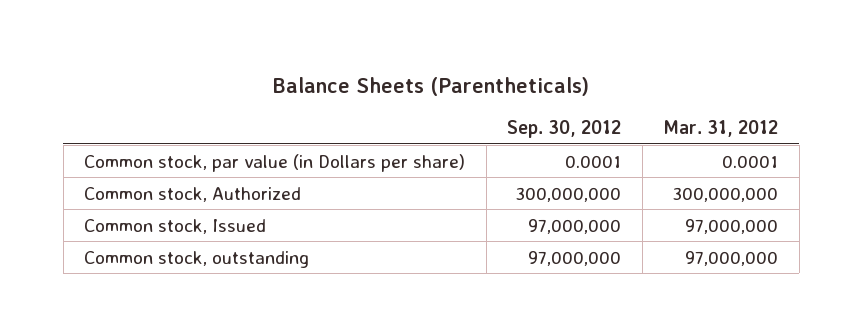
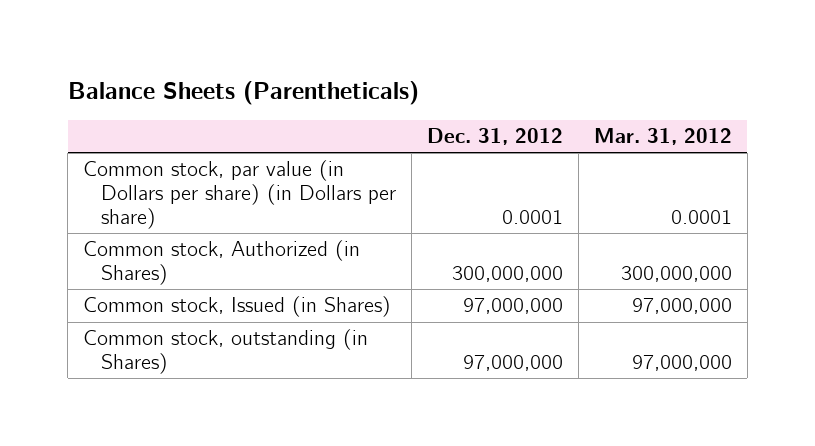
[507,120,622,139] Sep. 30, 2012 -> none
none -> [426,127,563,145] Dec. 31, 2012
[84,153,466,172] Common stock, par value (in Dollars per share) -> [83,160,396,229] Common stock, par value (in Dollars per share) (in Dollars per share)
[84,186,302,202] Common stock, Authorized -> [83,240,361,286] Common stock, Authorized (in Shares)
[84,218,267,234] Common stock, Issued -> [83,296,392,318] Common stock, Issued (in Shares)
[84,250,310,268] Common stock, outstanding -> [83,329,369,375] Common stock, outstanding (in Shares)

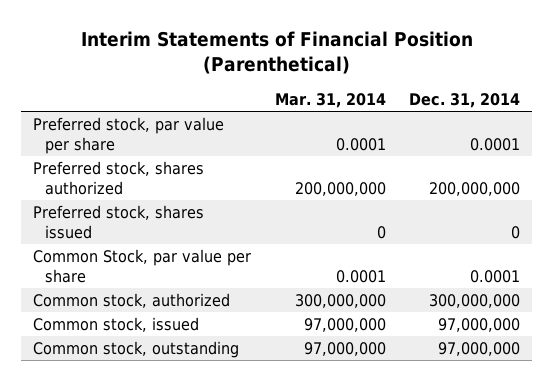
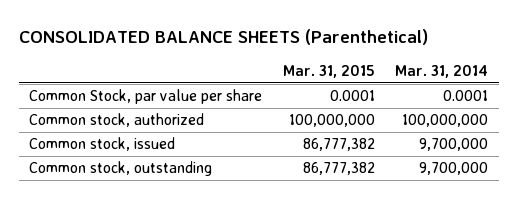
[80,31,473,74] Interim Statements of Financial Position (Parenthetical) -> [19,29,429,46] CONSOLIDATED BALANCE SHEETS (Parenthetical)
[409,92,521,108] Dec. 31, 2014 -> none
none -> [282,65,375,79] Mar. 31, 2015
[33,117,225,154] Preferred stock, par value per share -> none
[33,161,205,195] Preferred stock, shares authorized -> none
[33,205,205,239] Preferred stock, shares issued -> none
[294,294,386,309] 300,000,000 -> [402,114,489,128] 100,000,000
[303,318,386,333] 97,000,000 -> [419,138,489,152] 9,700,000
[303,342,386,357] 97,000,000 -> [419,162,489,176] 9,700,000

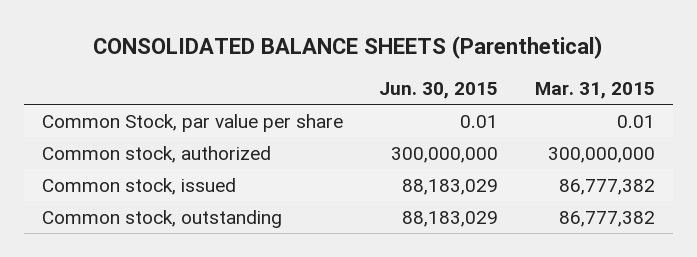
[395,65,489,79] Mar. 31, 2014 -> none
none -> [379,82,499,100] Jun. 30, 2015
[329,90,375,102] 0.0001 -> [616,114,655,128] 0.01
[288,114,375,128] 100,000,000 -> [547,146,655,163] 300,000,000

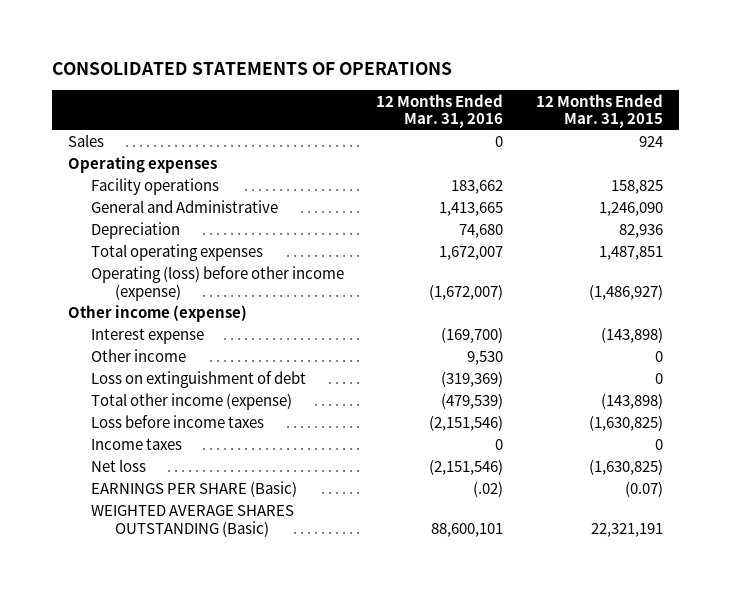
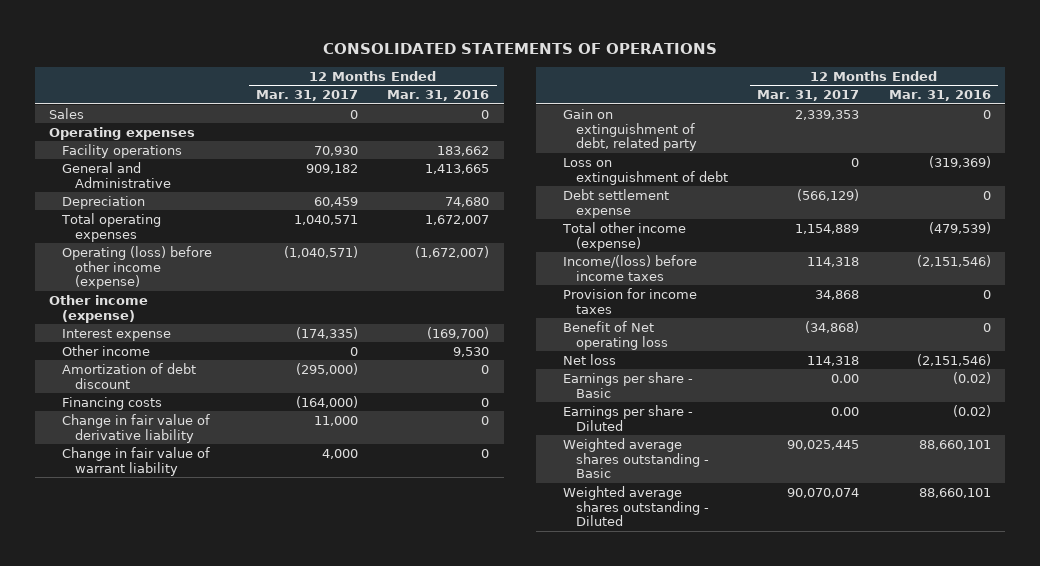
[535,93,663,129] 12 Months Ended Mar. 31, 2015 -> none
none -> [256,90,359,102] Mar. 31, 2017
none -> [61,362,196,389] Amortization of debt discount
none -> [61,396,162,410] Financing costs
none -> [61,413,210,443] Change in fair value of derivative liability
none -> [61,446,210,476] Change in fair value of warrant liability
none -> [563,108,697,152] Gain on extinguishment of debt, related party
none -> [563,188,670,218] Debt settlement expense
[91,415,265,429] Loss before income taxes -> [563,254,698,281] Income/(loss) before income taxes
[91,438,183,451] Income taxes -> [563,287,698,314] Provision for income taxes
none -> [563,320,668,350] Benefit of Net operating loss
[91,481,298,498] EARNINGS PER SHARE (Basic) -> [563,371,694,398] Earnings per share - Basic
[473,481,504,498] (.02) -> [952,371,991,384] (0.02)
none -> [563,404,694,431] Earnings per share - Diluted
[91,505,295,537] WEIGHTED AVERAGE SHARES OUTSTANDING (Basic) -> [563,437,709,479] Weighted average shares outstanding - Basic
[431,522,504,537] 88,600,101 -> [918,439,991,450] 88,660,101
none -> [563,485,709,527] Weighted average shares outstanding - Diluted

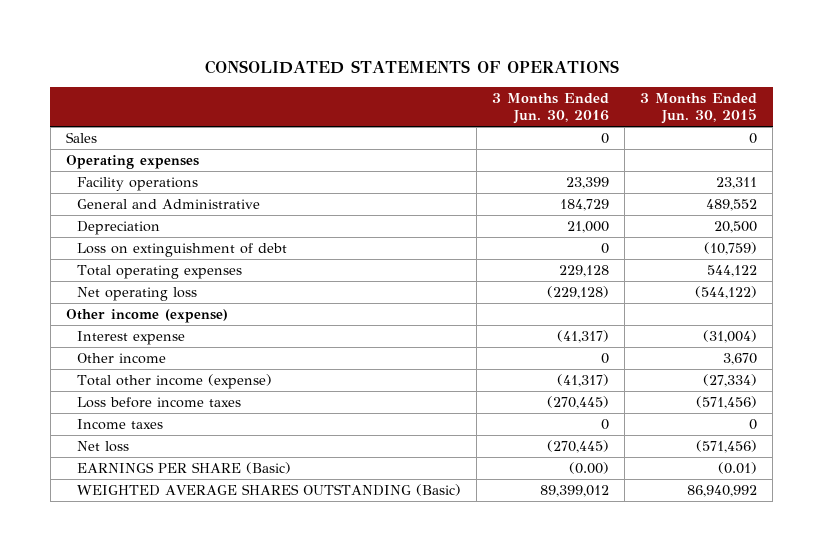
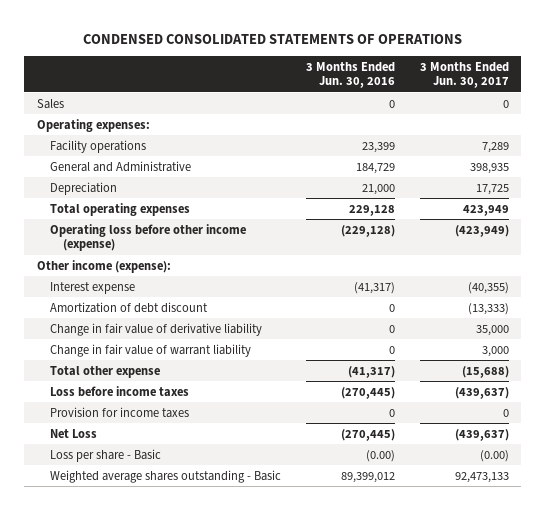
[204,59,619,74] CONSOLIDATED STATEMENTS OF OPERATIONS -> [82,33,462,44] CONDENSED CONSOLIDATED STATEMENTS OF OPERATIONS
[640,92,758,125] 3 Months Ended Jun. 30, 2015 -> none
none -> [419,61,509,89] 3 Months Ended Jun. 30, 2017
[65,154,199,169] Operating expenses -> [36,118,150,132] Operating expenses:
[77,242,288,257] Loss on extinguishment of debt -> none
[77,286,198,301] Net operating loss -> [49,223,246,252] Operating loss before other income (expense)
[65,308,228,323] Other income (expense) -> [36,259,171,273] Other income (expense):
[77,352,167,364] Other income -> none
none -> [49,301,208,313] Amortization of debt discount
none -> [49,322,262,336] Change in fair value of derivative liability
none -> [49,343,251,357] Change in fair value of warrant liability
[77,373,273,389] Total other income (expense) -> [49,365,160,378] Total other expense
[77,418,164,430] Income taxes -> [49,406,189,418] Provision for income taxes
[77,440,130,452] Net loss -> [49,428,97,438] Net Loss
[77,461,292,474] EARNINGS PER SHARE (Basic) -> [49,448,161,462] Loss per share - Basic
[77,483,462,496] WEIGHTED AVERAGE SHARES OUTSTANDING (Basic) -> [49,469,281,483] Weighted average shares outstanding - Basic

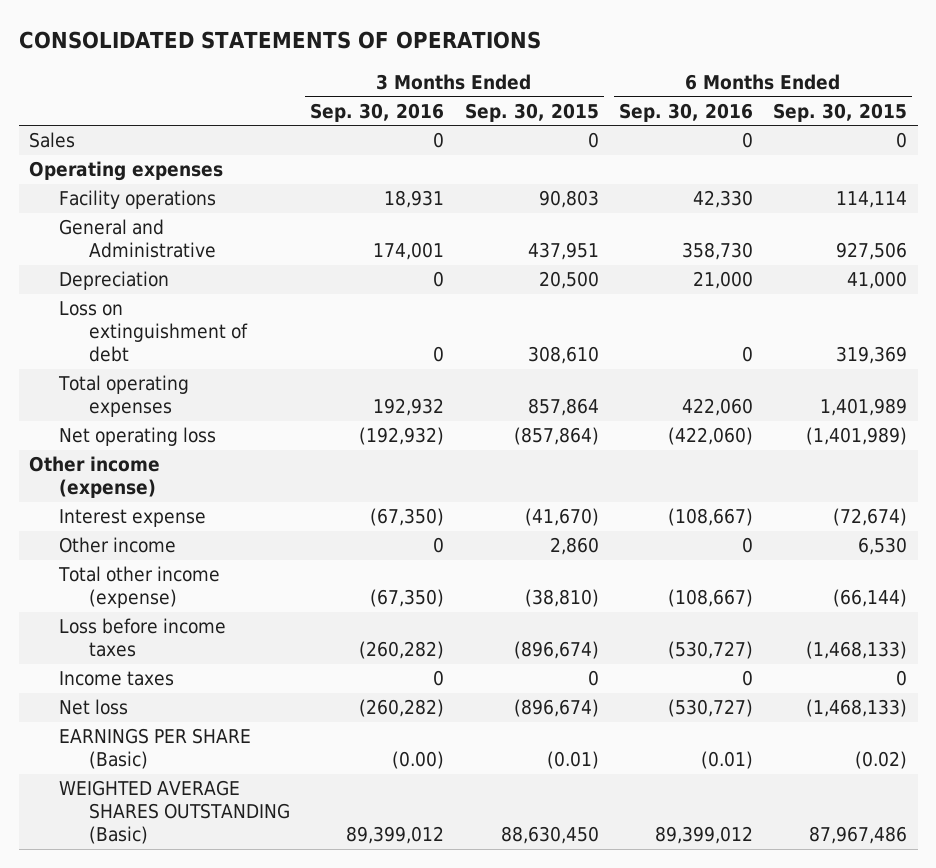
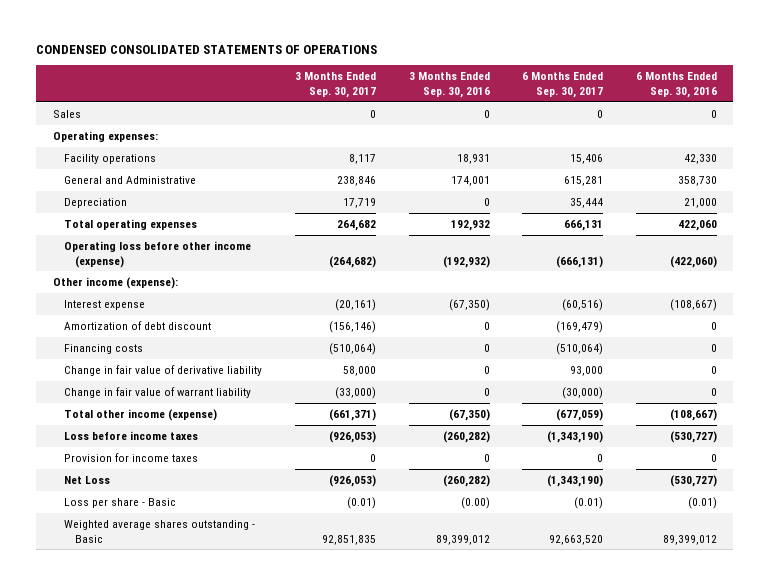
[18,31,541,50] CONSOLIDATED STATEMENTS OF OPERATIONS -> [36,44,378,54] CONDENSED CONSOLIDATED STATEMENTS OF OPERATIONS
[464,102,599,122] Sep. 30, 2015 -> none
[773,102,908,122] Sep. 30, 2015 -> none
none -> [294,72,376,98] 3 Months Ended Sep. 30, 2017
none -> [522,72,604,98] 6 Months Ended Sep. 30, 2017
[28,161,223,182] Operating expenses -> [52,130,158,142] Operating expenses:
[58,301,248,363] Loss on extinguishment of debt -> none
[58,427,216,447] Net operating loss -> [64,240,252,268] Operating loss before other income (expense)
[28,456,160,499] Other income (expense) -> [52,276,178,289] Other income (expense):
[58,537,176,554] Other income -> none
none -> [64,320,212,330] Amortization of debt discount
none -> [64,343,144,354] Financing costs
none -> [64,364,263,376] Change in fair value of derivative liability
none -> [64,386,252,398] Change in fair value of warrant liability
[58,671,174,687] Income taxes -> [64,452,199,462] Provision for income taxes
[58,699,128,716] Net loss -> [64,475,111,484] Net Loss
[58,728,251,770] EARNINGS PER SHARE (Basic) -> [64,497,177,508] Loss per share - Basic
[58,780,290,845] WEIGHTED AVERAGE SHARES OUTSTANDING (Basic) -> [64,519,256,543] Weighted average shares outstanding - Basic

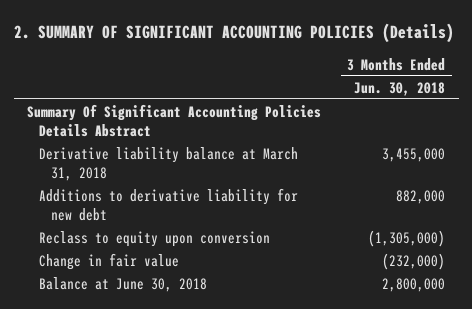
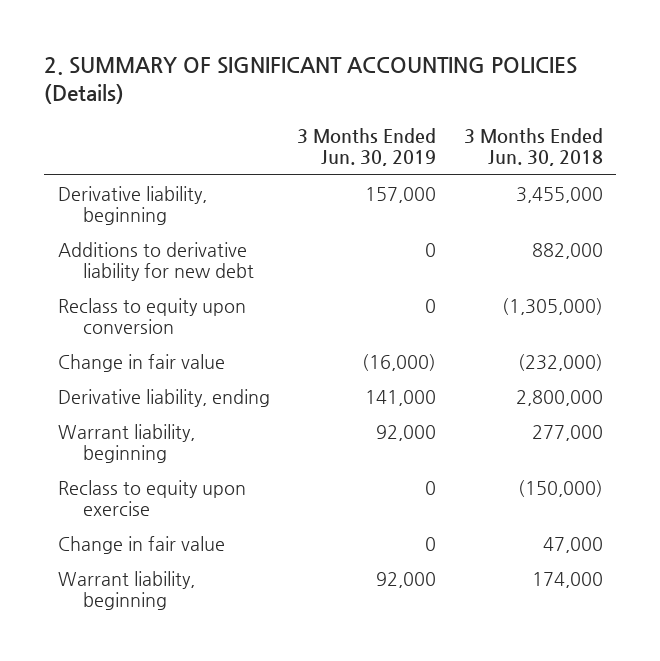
none -> [297,128,437,167] 3 Months Ended Jun. 30, 2019
[27,103,322,137] Summary Of Significant Accounting Policies Details Abstract -> none
[38,146,298,181] Derivative liability balance at March 31, 2018 -> [57,185,207,226] Derivative liability, beginning
[38,276,207,292] Balance at June 30, 2018 -> [57,388,270,407] Derivative liability, ending
none -> [57,423,195,464] Warrant liability, beginning
none -> [57,479,246,517] Reclass to equity upon exercise
none -> [57,535,225,554] Change in fair value
none -> [57,570,195,611] Warrant liability, beginning

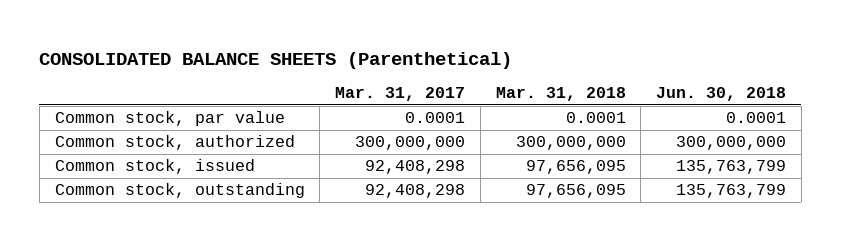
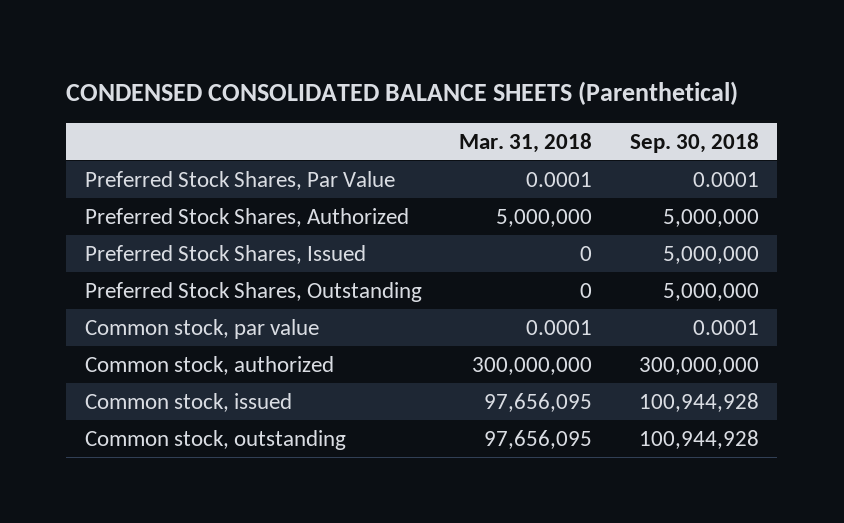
[39,51,513,69] CONSOLIDATED BALANCE SHEETS (Parenthetical) -> [66,80,739,105] CONDENSED CONSOLIDATED BALANCE SHEETS (Parenthetical)
[335,87,466,102] Mar. 31, 2017 -> none
[656,87,787,102] Jun. 30, 2018 -> none
none -> [629,132,759,153] Sep. 30, 2018
none -> [84,170,395,190] Preferred Stock Shares, Par Value
none -> [84,207,409,227] Preferred Stock Shares, Authorized
none -> [84,244,366,264] Preferred Stock Shares, Issued
none -> [84,281,422,302] Preferred Stock Shares, Outstanding

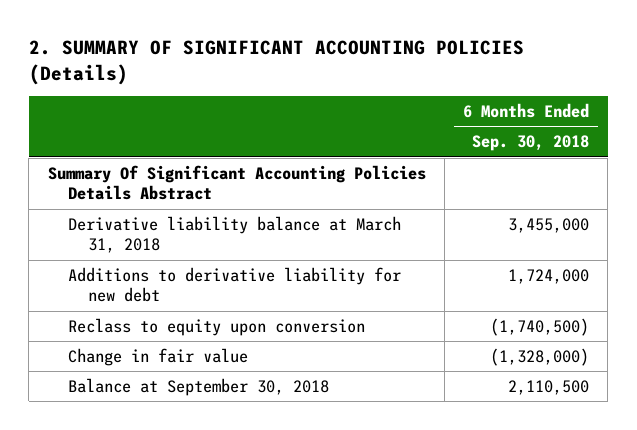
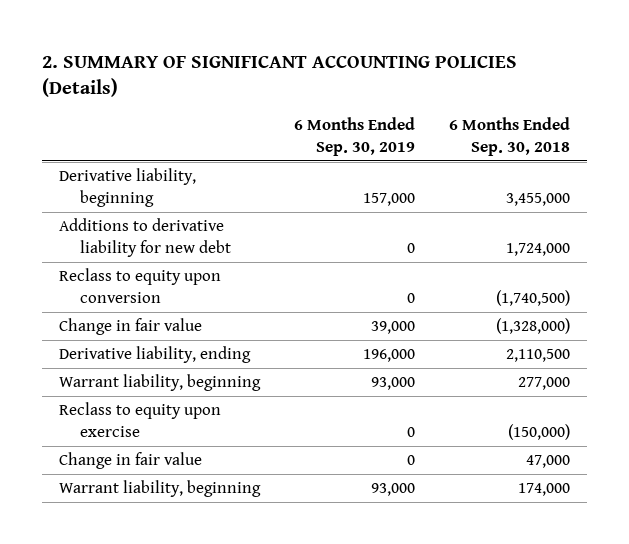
none -> [293,117,415,157] 6 Months Ended Sep. 30, 2019
[47,164,426,201] Summary Of Significant Accounting Policies Details Abstract -> none
[67,215,401,254] Derivative liability balance at March 31, 2018 -> [58,168,196,207] Derivative liability, beginning
[67,377,329,396] Balance at September 30, 2018 -> [58,346,251,364] Derivative liability, ending
none -> [58,374,261,392] Warrant liability, beginning
none -> [58,402,221,437] Reclass to equity upon exercise
none -> [58,452,202,470] Change in fair value
none -> [58,480,261,498] Warrant liability, beginning

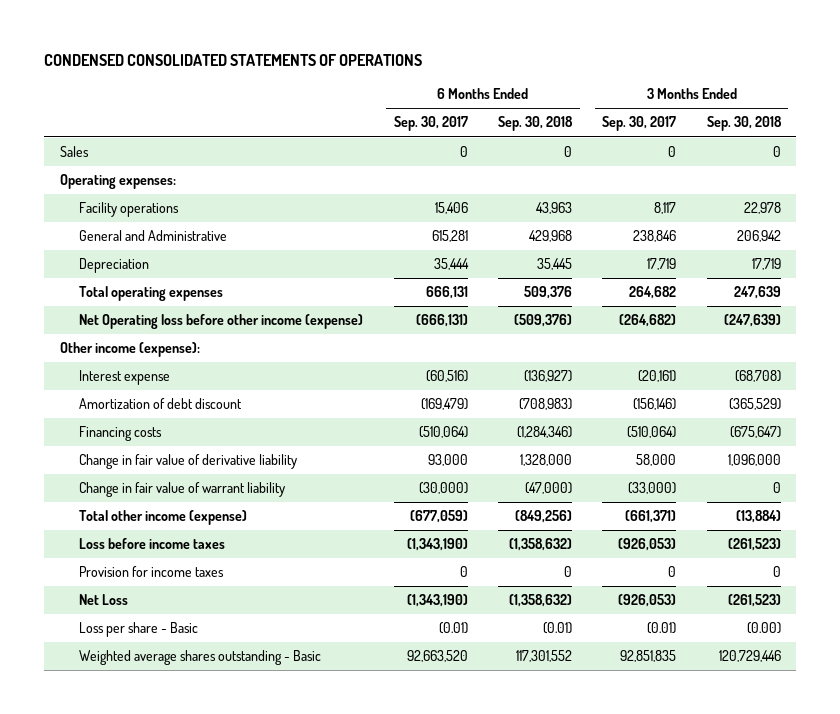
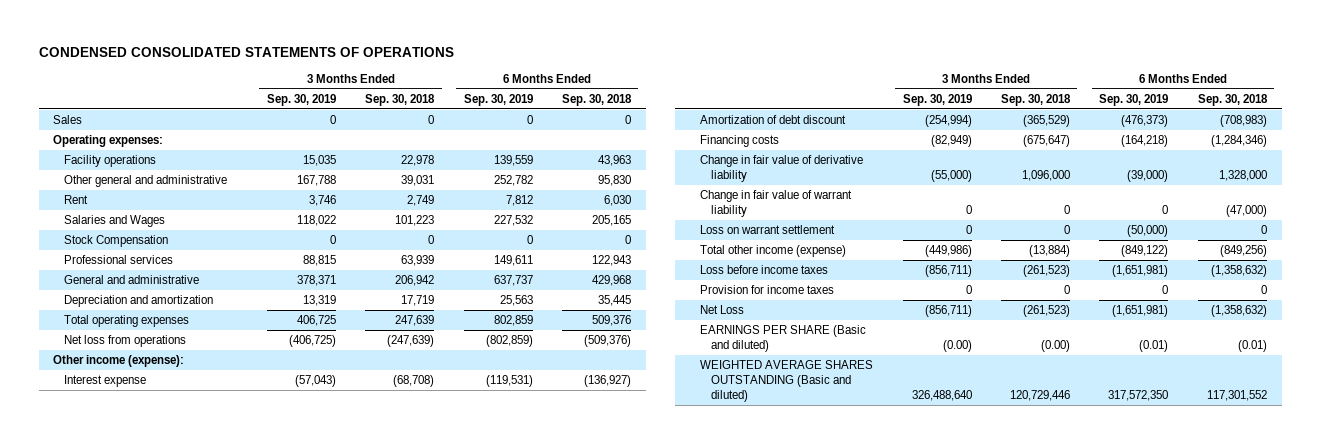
[393,116,468,132] Sep. 30, 2017 -> none
[602,116,677,132] Sep. 30, 2017 -> none
none -> [266,93,336,106] Sep. 30, 2019
none -> [463,93,533,106] Sep. 30, 2019
none -> [64,175,228,188] Other general and administrative
none -> [64,195,89,205] Rent
none -> [64,215,166,228] Salaries and Wages
none -> [64,235,169,248] Stock Compensation
none -> [64,255,174,265] Professional services
[79,230,228,242] General and Administrative -> [64,275,200,285] General and administrative
[79,258,150,274] Depreciation -> [64,295,214,308] Depreciation and amortization
[79,314,364,330] Net Operating loss before other income (expense) -> [64,335,187,348] Net loss from operations
none -> [700,225,836,235] Loss on warrant settlement
[79,622,199,638] Loss per share - Basic -> none
none -> [700,325,867,353] EARNINGS PER SHARE (Basic and diluted)
[79,650,322,666] Weighted average shares outstanding - Basic -> [700,360,874,403] WEIGHTED AVERAGE SHARES OUTSTANDING (Basic and diluted)

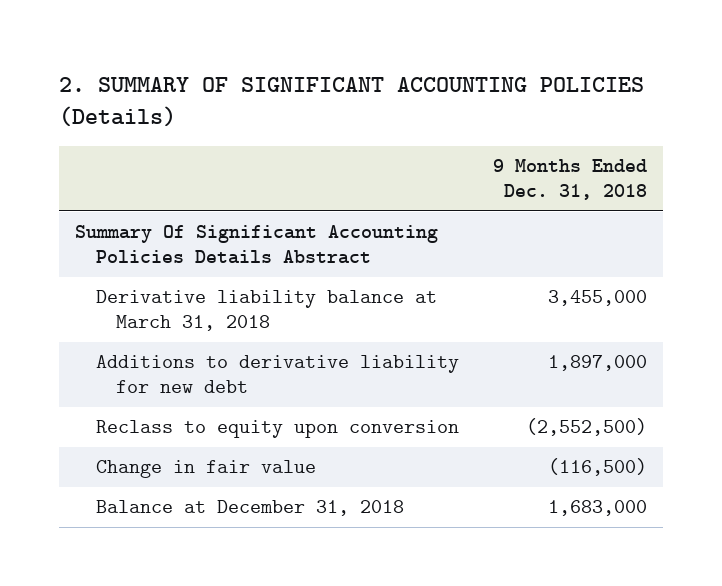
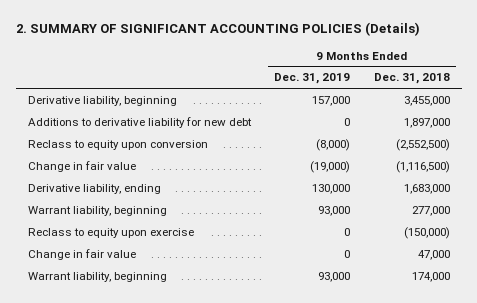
none -> [274,73,351,85] Dec. 31, 2019
[75,225,439,265] Summary Of Significant Accounting Policies Details Abstract -> none
[95,290,437,332] Derivative liability balance at March 31, 2018 -> [27,95,177,106] Derivative liability, beginning
[547,458,647,477] (116,500) -> [395,160,450,173] (1,116,500)
[95,500,404,517] Balance at December 31, 2018 -> [27,183,161,194] Derivative liability, ending
none -> [27,205,167,216] Warrant liability, beginning
none -> [27,227,194,238] Reclass to equity upon exercise
none -> [27,248,136,260] Change in fair value
none -> [27,271,167,282] Warrant liability, beginning

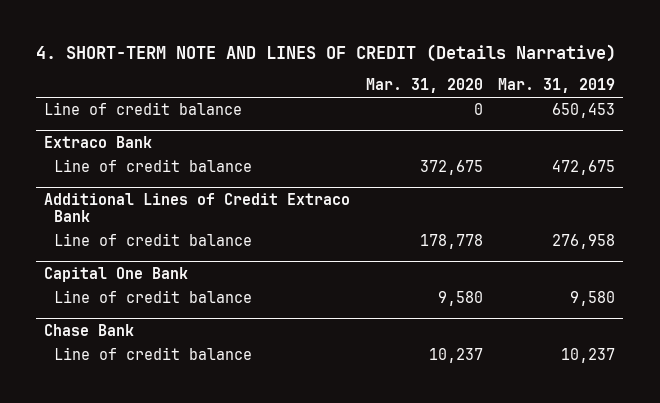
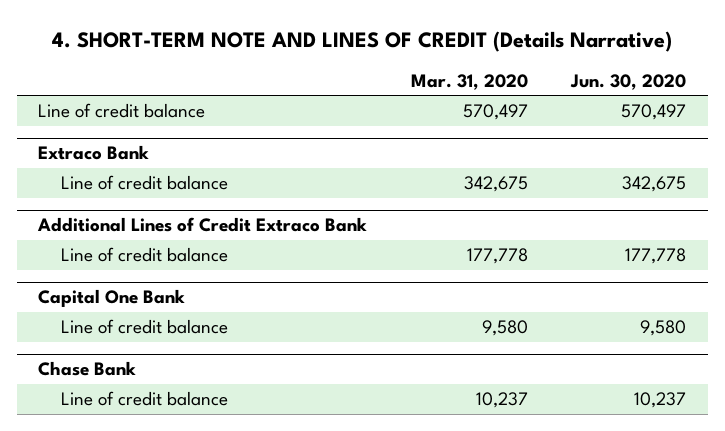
[498,78,616,94] Mar. 31, 2019 -> none
none -> [570,73,687,90] Jun. 30, 2020
[473,103,483,116] 0 -> [462,104,528,121] 570,497
[419,160,483,176] 372,675 -> [463,176,528,193] 342,675
[419,234,483,250] 178,778 -> [466,248,528,265] 177,778

